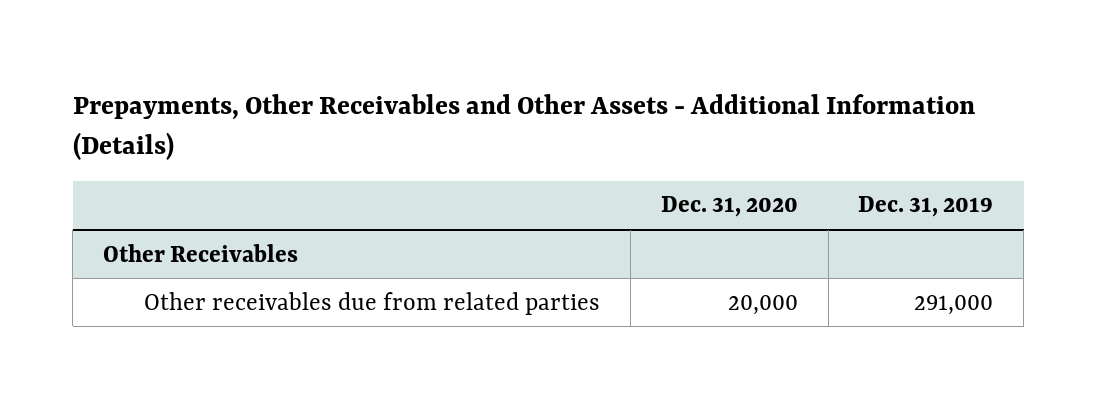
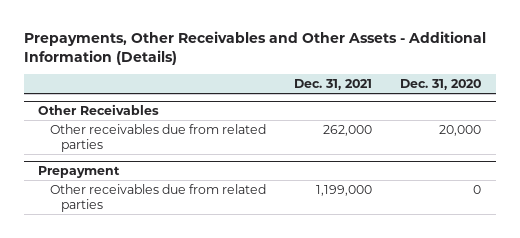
[858,196,994,218] Dec. 31, 2019 -> none
none -> [294,79,373,91] Dec. 31, 2021
none -> [38,166,121,179] Prepayment
none -> [49,183,266,212] Other receivables due from related parties

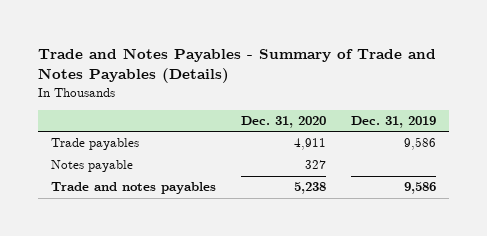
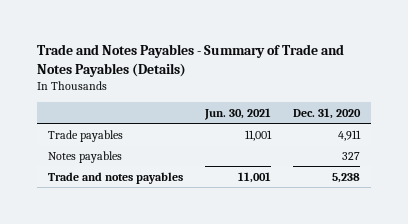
[351,116,437,129] Dec. 31, 2019 -> none
none -> [203,108,271,121] Jun. 30, 2021
[50,160,133,173] Notes payable -> [47,150,122,163] Notes payables

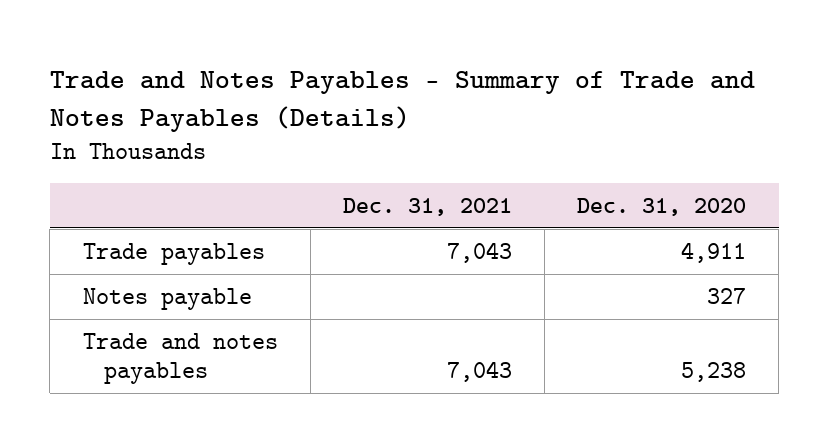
[203,108,271,121] Jun. 30, 2021 -> none
none -> [342,198,512,217] Dec. 31, 2021
[47,150,122,163] Notes payables -> [82,287,252,310] Notes payable

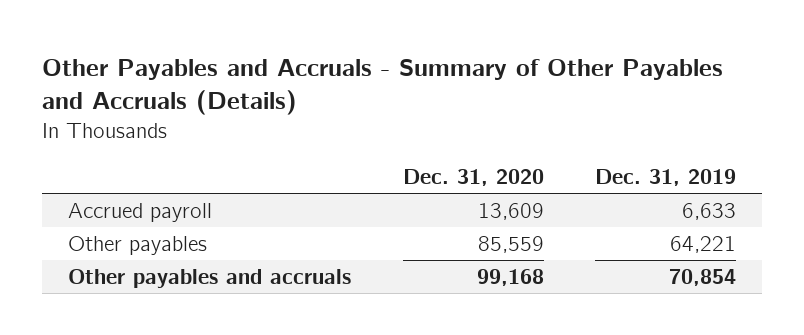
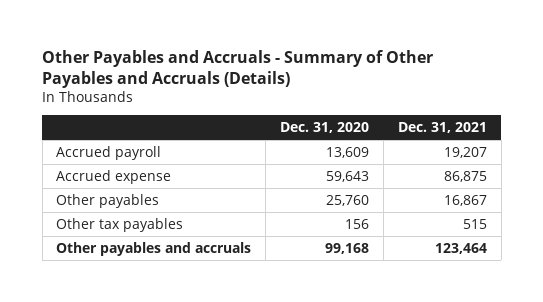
[595,168,737,186] Dec. 31, 2019 -> none
none -> [397,122,487,134] Dec. 31, 2021
none -> [56,169,172,184] Accrued expense
[477,236,544,254] 85,559 -> [326,194,370,206] 25,760
none -> [56,217,184,232] Other tax payables

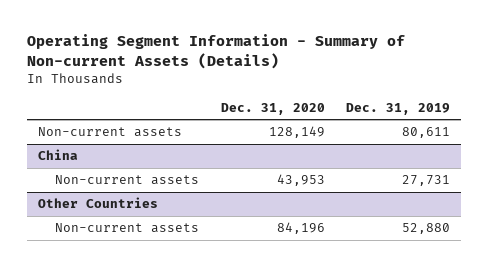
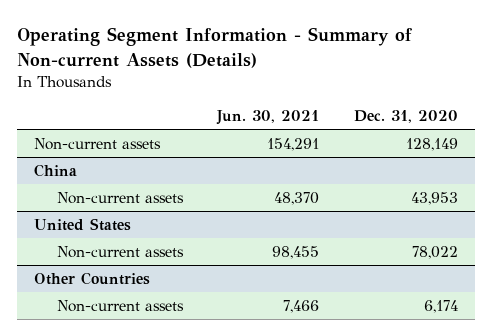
[346,102,451,115] Dec. 31, 2019 -> none
none -> [216,110,320,126] Jun. 30, 2021
none -> [34,217,132,231] United States
none -> [56,245,184,258] Non-current assets
[276,222,325,235] 84,196 -> [423,299,458,313] 6,174

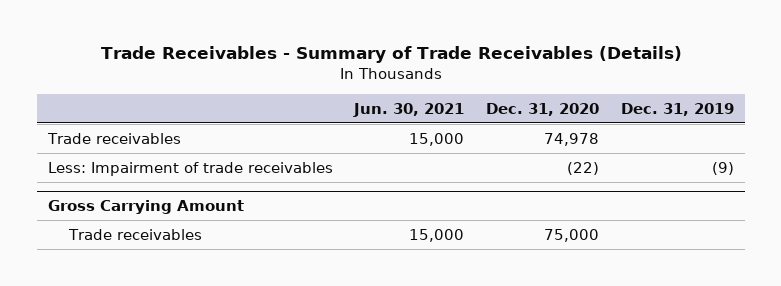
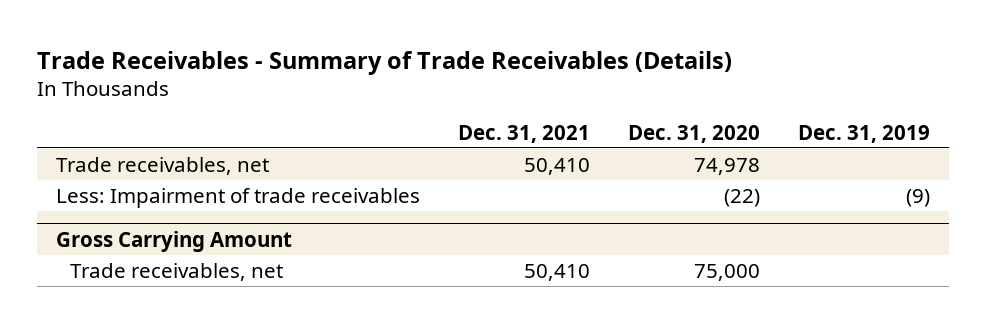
[353,102,465,117] Jun. 30, 2021 -> none
none -> [457,124,590,143] Dec. 31, 2021
[46,132,181,144] Trade receivables -> [55,156,269,175] Trade receivables, net
[67,228,202,240] Trade receivables -> [70,262,284,281] Trade receivables, net

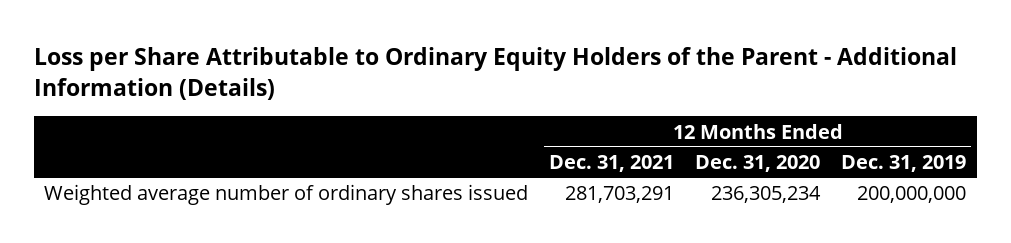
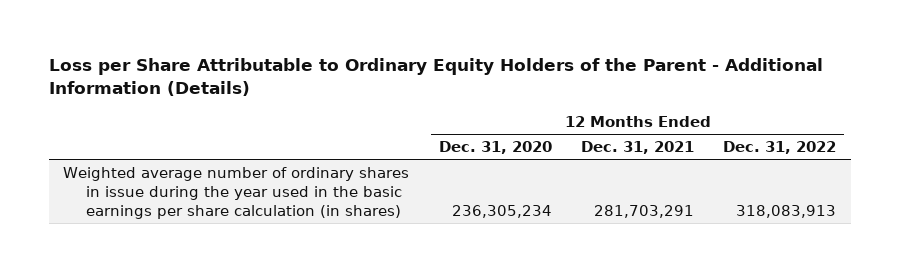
[841,155,967,173] Dec. 31, 2019 -> none
none -> [723,141,837,155] Dec. 31, 2022
[44,184,529,206] Weighted average number of ordinary shares issued -> [63,167,410,219] Weighted average number of ordinary shares in issue during the year used in the basic earnings per share calculation (in shares)

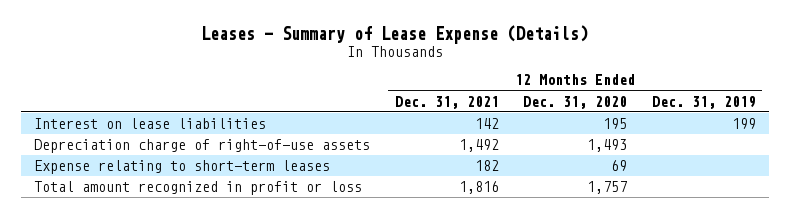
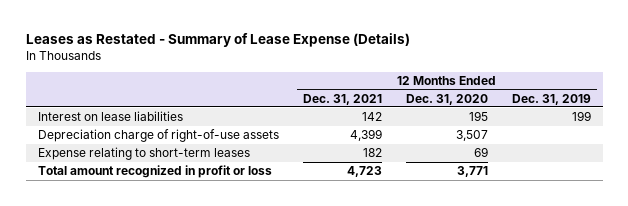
[201,25,589,45] Leases - Summary of Lease Expense (Details) -> [25,33,410,48] Leases as Restated - Summary of Lease Expense (Details)
[458,139,499,153] 1,492 -> [349,129,382,142] 4,399
[587,139,628,153] 1,493 -> [455,130,488,142] 3,507
[458,181,499,195] 1,816 -> [346,166,382,178] 4,723
[587,181,628,195] 1,757 -> [456,166,488,178] 3,771

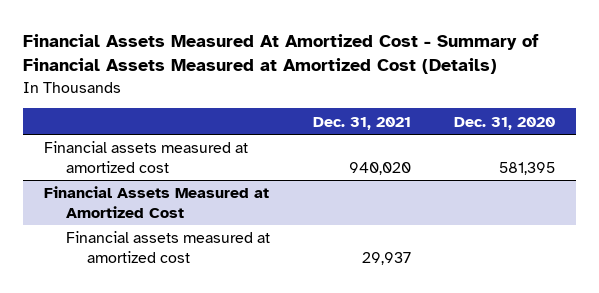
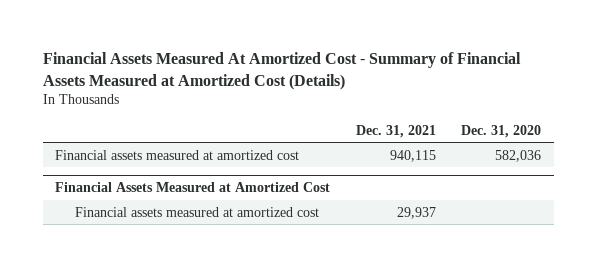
[348,161,411,175] 940,020 -> [389,149,436,162] 940,115
[498,161,555,175] 581,395 -> [495,149,542,162] 582,036

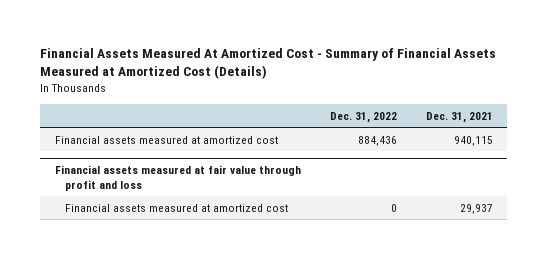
[461,124,542,138] Dec. 31, 2020 -> none
none -> [329,111,397,123] Dec. 31, 2022
[55,181,331,192] Financial Assets Measured at Amortized Cost -> [54,165,301,191] Financial assets measured at fair value through profit and loss

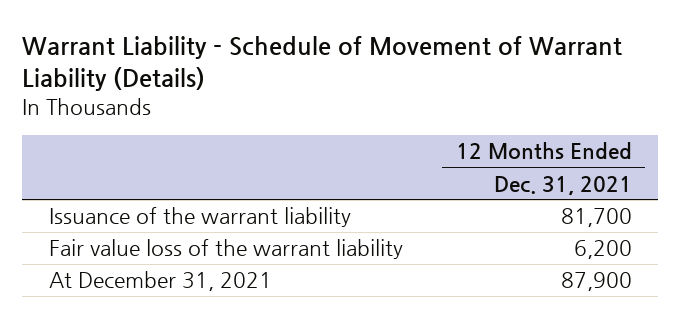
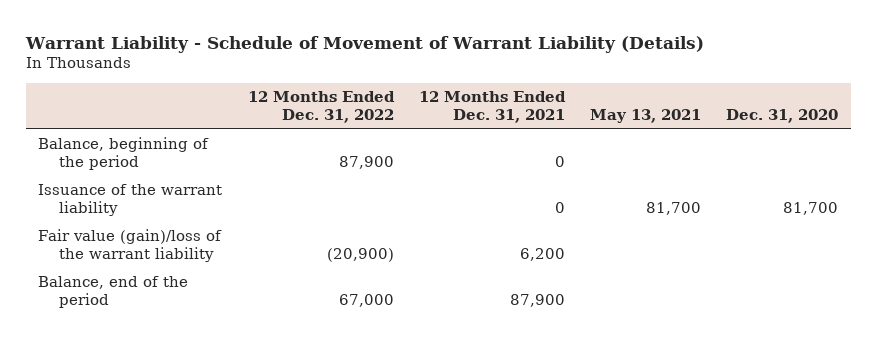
none -> [247,91,395,124] 12 Months Ended Dec. 31, 2022
none -> [589,109,701,124] May 13, 2021
none -> [726,109,839,124] Dec. 31, 2020
none -> [38,137,210,170] Balance, beginning of the period
[560,208,632,228] 81,700 -> [554,201,565,213] 0
[48,239,403,260] Fair value loss of the warrant liability -> [38,229,223,262] Fair value (gain)/loss of the warrant liability
[48,271,272,292] At December 31, 2021 -> [38,276,189,308] Balance, end of the period

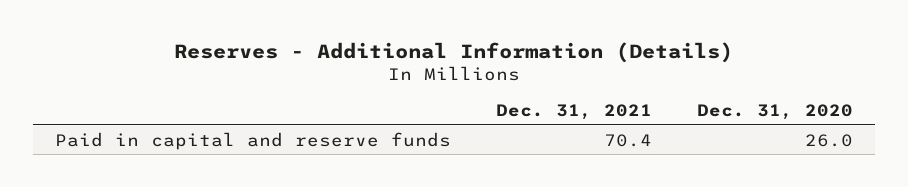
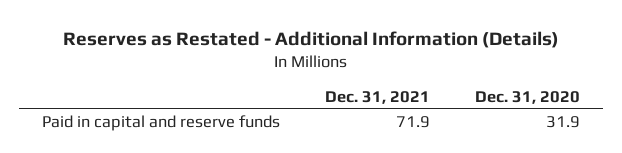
[174,42,734,64] Reserves - Additional Information (Details) -> [63,31,560,49] Reserves as Restated - Additional Information (Details)
[604,133,653,147] 70.4 -> [396,115,431,128] 71.9
[804,133,853,147] 26.0 -> [546,115,581,128] 31.9

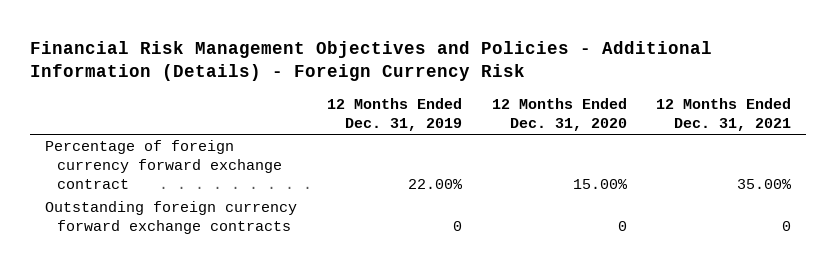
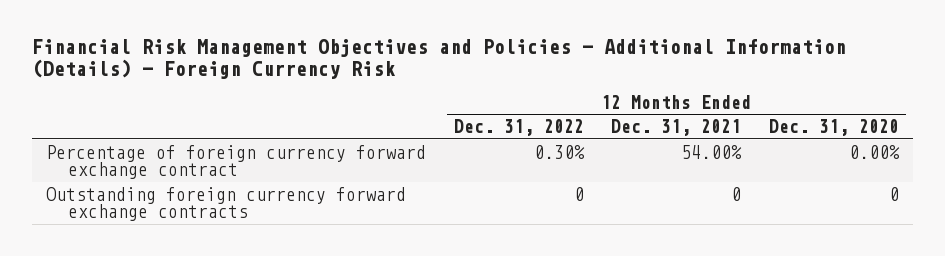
[326,97,462,131] 12 Months Ended Dec. 31, 2019 -> none
none -> [453,119,584,137] Dec. 31, 2022
[572,179,628,190] 15.00% -> [849,144,901,159] 0.00%
[737,179,793,190] 35.00% -> [681,144,743,159] 54.00%

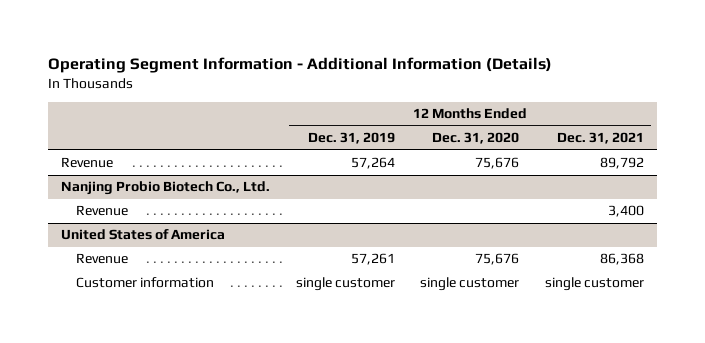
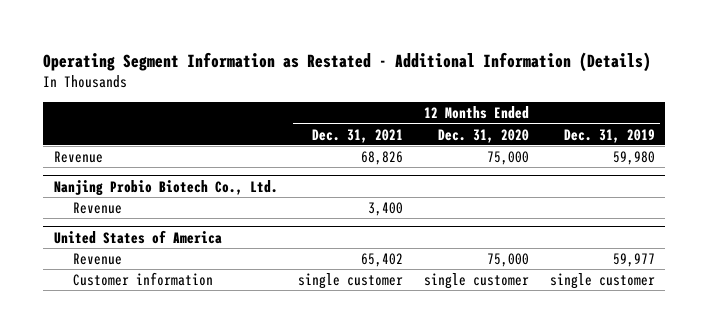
[47,57,552,74] Operating Segment Information - Additional Information (Details) -> [43,51,652,72] Operating Segment Information as Restated - Additional Information (Details)
[350,157,395,170] 57,264 -> [612,150,655,165] 59,980
[475,157,520,170] 75,676 -> [487,150,530,165] 75,000
[600,157,645,170] 89,792 -> [361,150,404,165] 68,826
[350,253,395,266] 57,261 -> [612,252,655,267] 59,977
[475,253,520,266] 75,676 -> [487,252,530,267] 75,000
[600,253,645,266] 86,368 -> [361,252,404,267] 65,402

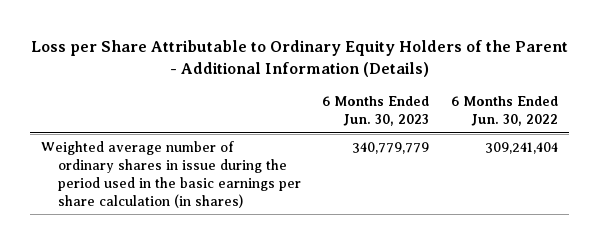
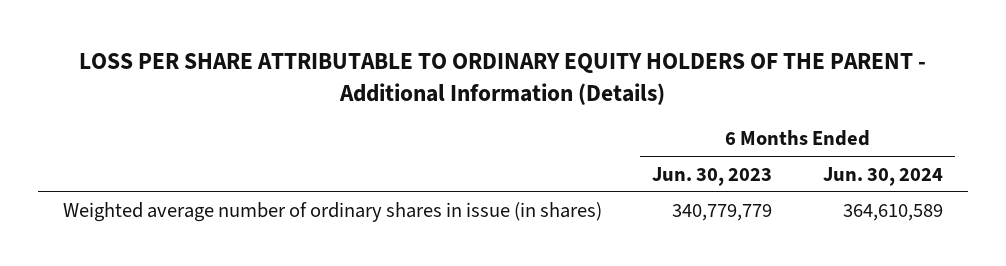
[30,40,568,77] Loss per Share Attributable to Ordinary Equity Holders of the Parent - Additional Information (Details) -> [78,53,926,105] LOSS PER SHARE ATTRIBUTABLE TO ORDINARY EQUITY HOLDERS OF THE PARENT - Additional Information (Details)
[451,96,559,126] 6 Months Ended Jun. 30, 2022 -> none
none -> [822,166,943,186] Jun. 30, 2024
[41,141,301,208] Weighted average number of ordinary shares in issue during the period used in the basic earnings per share calculation (in shares) -> [62,202,602,223] Weighted average number of ordinary shares in issue (in shares)

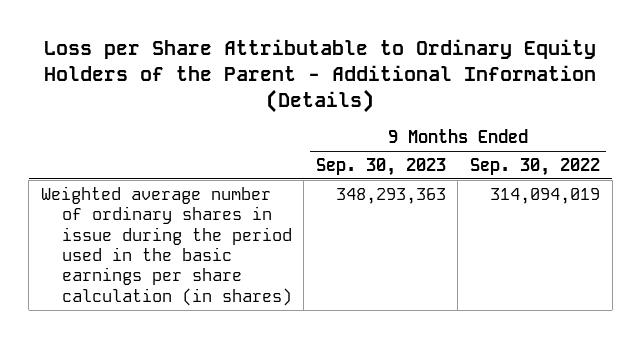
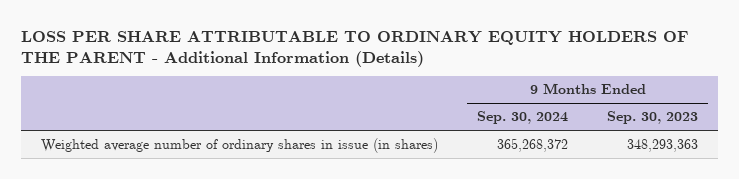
[44,38,597,113] Loss per Share Attributable to Ordinary Equity Holders of the Parent - Additional Information (Details) -> [21,31,690,67] LOSS PER SHARE ATTRIBUTABLE TO ORDINARY EQUITY HOLDERS OF THE PARENT - Additional Information (Details)
[469,157,600,176] Sep. 30, 2022 -> none
none -> [477,111,569,125] Sep. 30, 2024
[40,185,292,306] Weighted average number of ordinary shares in issue during the period used in the basic earnings per share calculation (in shares) -> [40,138,438,154] Weighted average number of ordinary shares in issue (in shares)

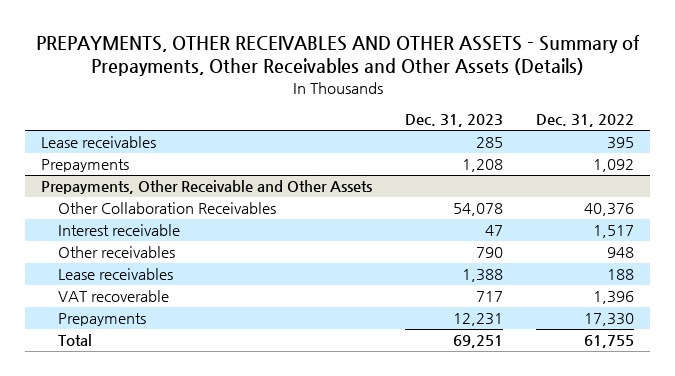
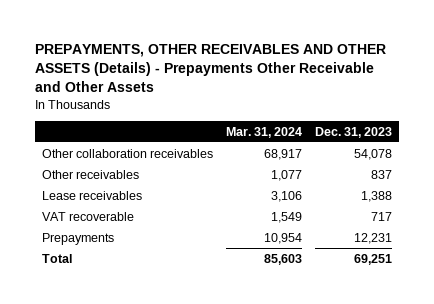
[35,34,640,77] PREPAYMENTS, OTHER RECEIVABLES AND OTHER ASSETS - Summary of Prepayments, Other Receivables and Other Assets (Details) -> [35,44,387,93] PREPAYMENTS, OTHER RECEIVABLES AND OTHER ASSETS (Details) - Prepayments Other Receivable and Other Assets
[535,114,634,128] Dec. 31, 2022 -> none
none -> [225,126,302,138] Mar. 31, 2024
[41,136,157,149] Lease receivables -> none
[41,159,130,173] Prepayments -> none
[41,180,373,195] Prepayments, Other Receivable and Other Assets -> none
[57,224,180,237] Interest receivable -> none
[57,202,276,215] Other Collaboration Receivables -> [41,148,213,158] Other collaboration receivables
[476,247,504,259] 790 -> [371,169,393,179] 837

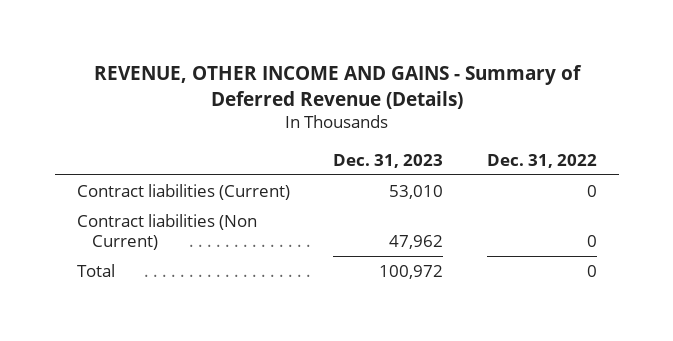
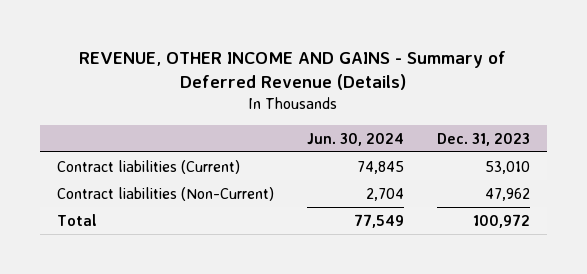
[486,153,597,168] Dec. 31, 2022 -> none
none -> [306,132,404,146] Jun. 30, 2024
[76,213,257,250] Contract liabilities (Non Current) -> [56,186,274,201] Contract liabilities (Non-Current)

